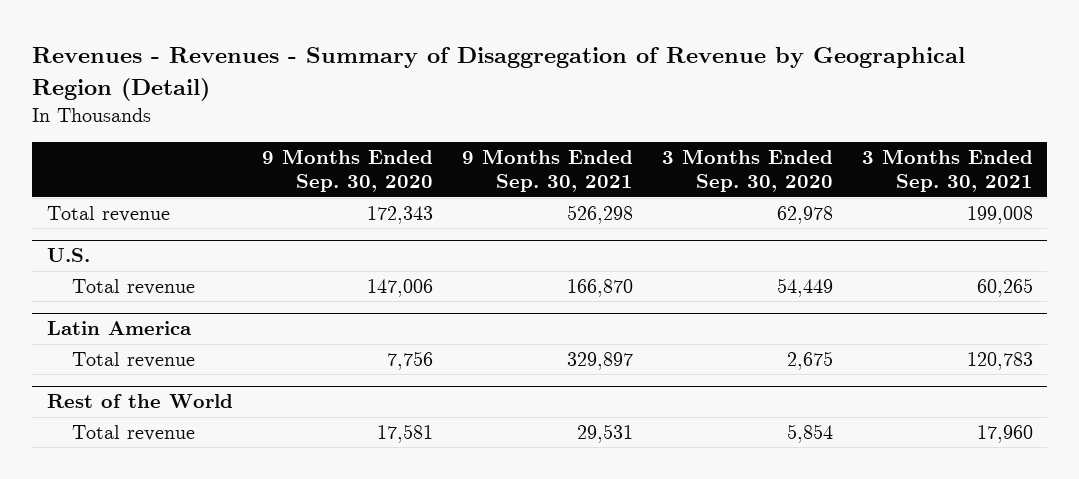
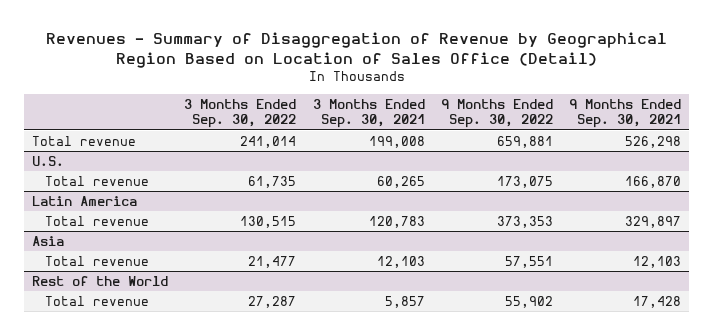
[32,47,966,101] Revenues - Revenues - Summary of Disaggregation of Revenue by Geographical Region (Detail) -> [45,32,667,68] Revenues - Summary of Disaggregation of Revenue by Geographical Region Based on Location of Sales Office (Detail)
[261,149,433,193] 9 Months Ended Sep. 30, 2020 -> none
[661,149,833,193] 3 Months Ended Sep. 30, 2020 -> none
none -> [184,98,297,129] 3 Months Ended Sep. 30, 2022
none -> [440,98,553,129] 9 Months Ended Sep. 30, 2022
none -> [32,235,65,246] Asia
none -> [45,255,150,266] Total revenue
[576,424,633,444] 29,531 -> [632,295,681,308] 17,428
[976,425,1033,444] 17,960 -> [384,295,425,308] 5,857

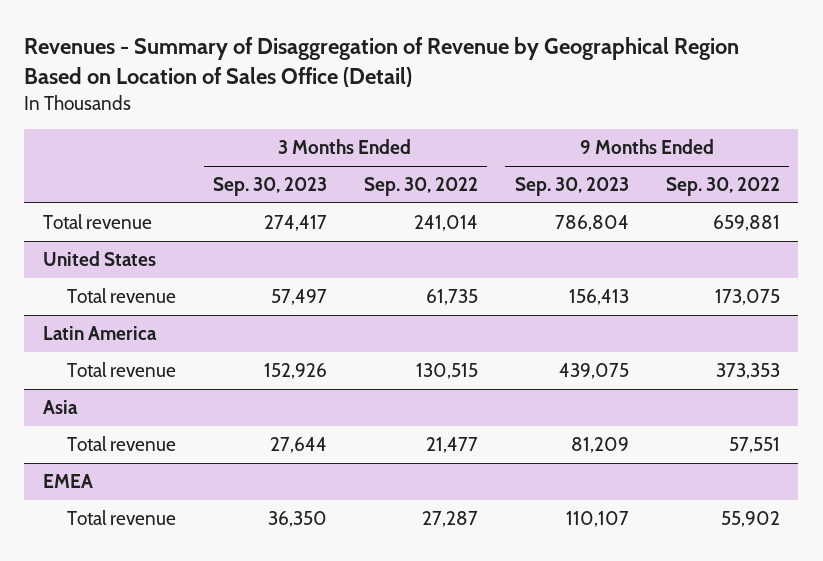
[312,98,425,129] 3 Months Ended Sep. 30, 2021 -> none
[568,98,681,129] 9 Months Ended Sep. 30, 2021 -> none
none -> [212,177,327,197] Sep. 30, 2023
none -> [514,177,629,197] Sep. 30, 2023
[32,155,65,166] U.S. -> [42,251,156,267] United States
[32,275,169,286] Rest of the World -> none
none -> [42,474,93,489] EMEA

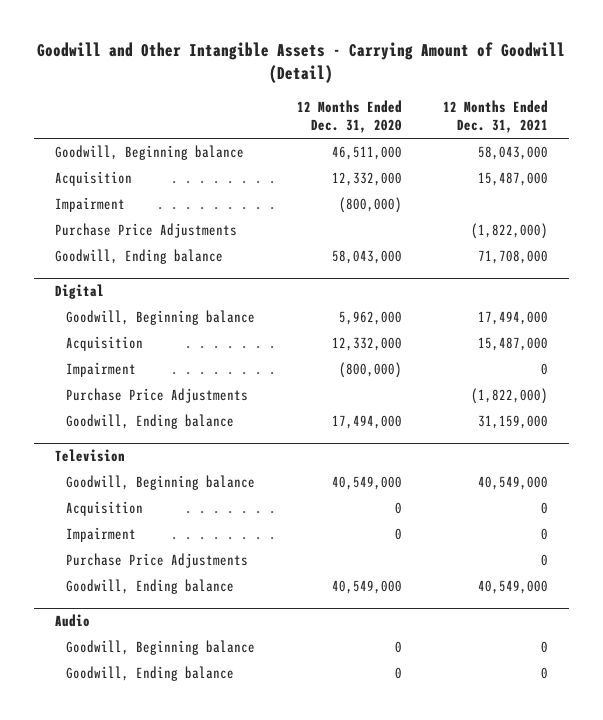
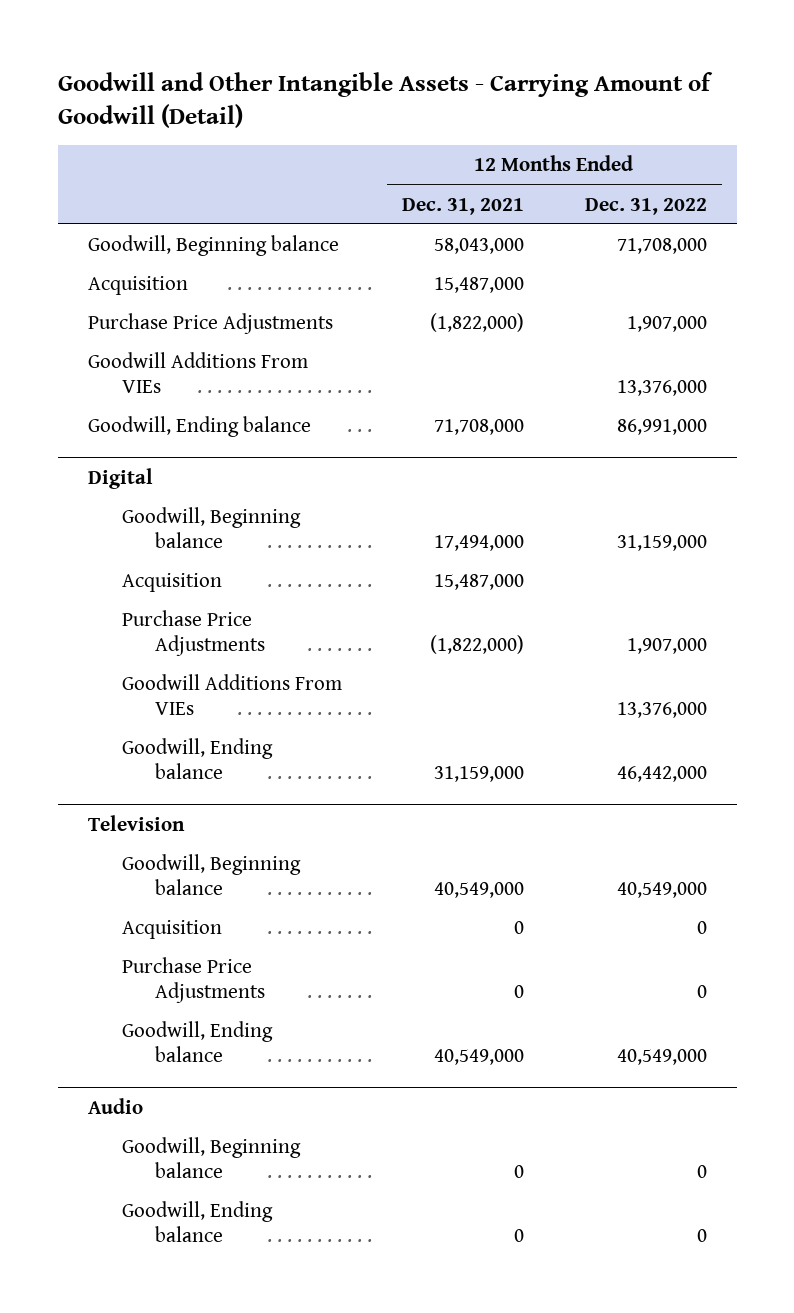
[296,99,402,134] 12 Months Ended Dec. 31, 2020 -> none
none -> [584,197,707,215] Dec. 31, 2022
[54,197,125,213] Impairment -> none
none -> [87,352,308,394] Goodwill Additions From VIEs
[65,362,136,378] Impairment -> none
none -> [121,674,342,716] Goodwill Additions From VIEs
[65,527,136,543] Impairment -> none

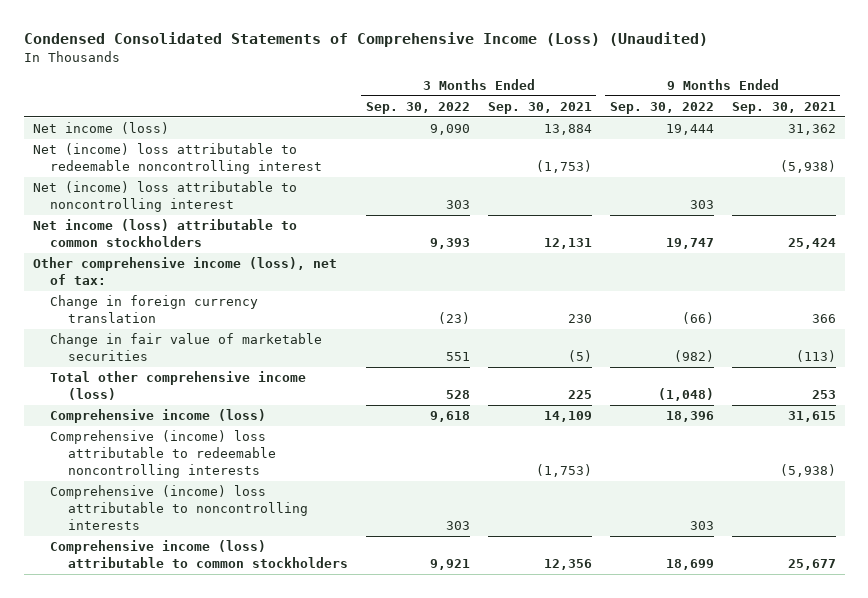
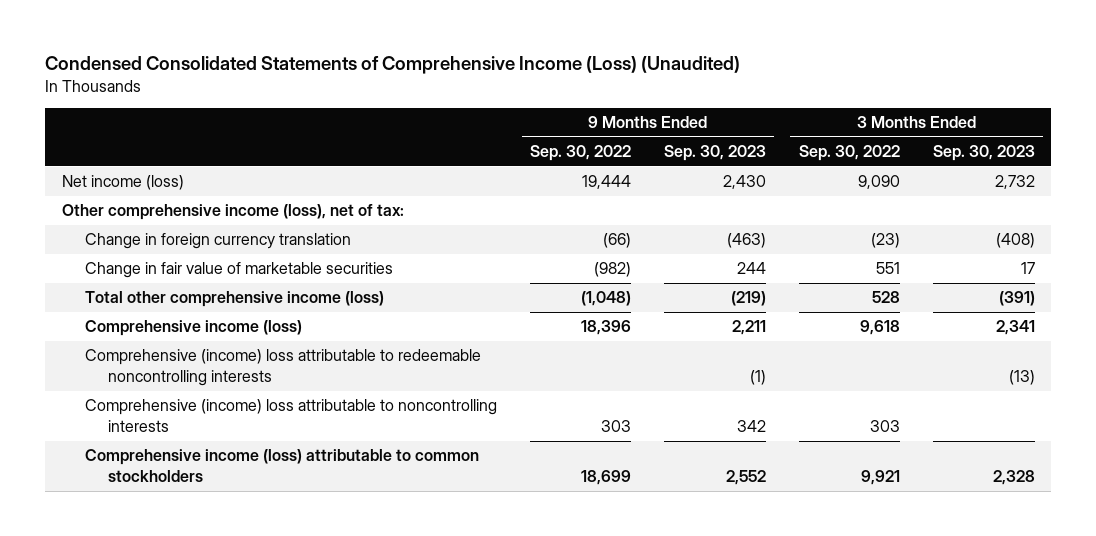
[487,102,592,115] Sep. 30, 2021 -> none
[731,102,836,115] Sep. 30, 2021 -> none
none -> [663,145,766,162] Sep. 30, 2023
none -> [932,145,1035,162] Sep. 30, 2023
[32,143,323,175] Net (income) loss attributable to redeemable noncontrolling interest -> none
[32,181,297,213] Net (income) loss attributable to noncontrolling interest -> none
[32,219,297,248] Net income (loss) attributable to common stockholders -> none

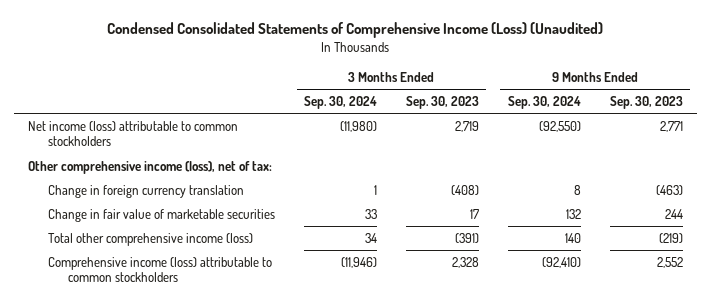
[529,145,631,162] Sep. 30, 2022 -> none
[798,145,900,162] Sep. 30, 2022 -> none
none -> [303,95,377,109] Sep. 30, 2024
none -> [507,95,581,109] Sep. 30, 2024
[61,175,184,191] Net income (loss) -> [28,120,239,147] Net income (loss) attributable to common stockholders
[722,175,766,190] 2,430 -> [659,120,683,132] 2,771
[994,175,1035,190] 2,732 -> [454,120,479,132] 2,719
[84,320,302,337] Comprehensive income (loss) -> none
[84,349,481,386] Comprehensive (income) loss attributable to redeemable noncontrolling interests -> none
[84,399,497,432] Comprehensive (income) loss attributable to noncontrolling interests -> none

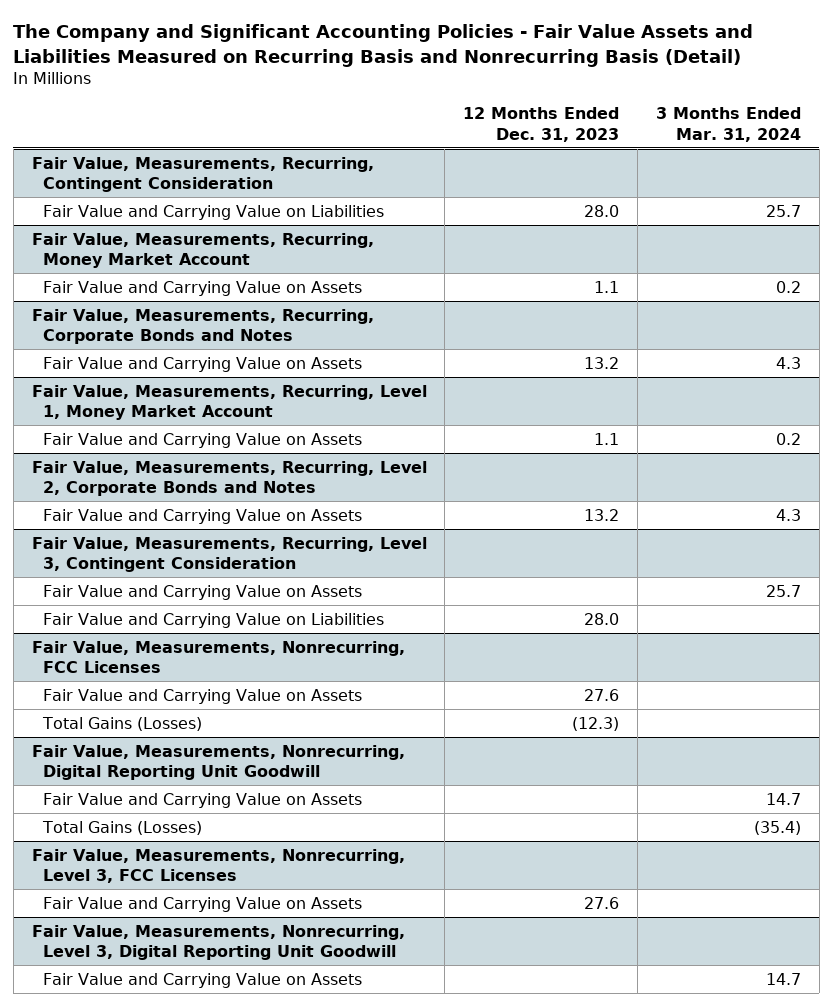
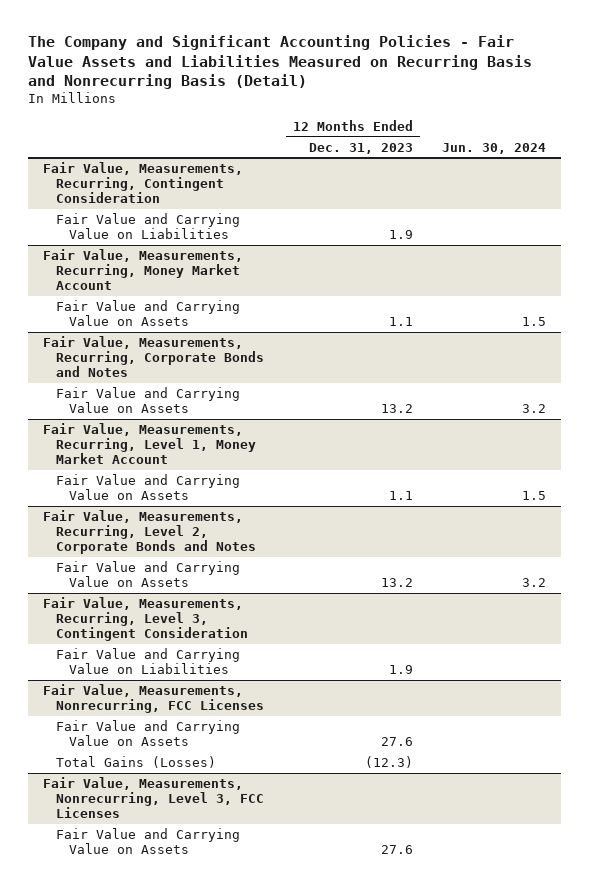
[655,107,801,142] 3 Months Ended Mar. 31, 2024 -> none
none -> [442,142,547,154] Jun. 30, 2024
[584,204,620,217] 28.0 -> [388,229,413,239] 1.9
[43,584,363,600] Fair Value and Carrying Value on Assets -> none
[584,612,620,625] 28.0 -> [388,664,413,674] 1.9
[31,744,405,780] Fair Value, Measurements, Nonrecurring, Digital Reporting Unit Goodwill -> none
[43,792,363,808] Fair Value and Carrying Value on Assets -> none
[42,820,203,835] Total Gains (Losses) -> none
[31,924,405,960] Fair Value, Measurements, Nonrecurring, Level 3, Digital Reporting Unit Goodwill -> none
[43,972,363,988] Fair Value and Carrying Value on Assets -> none

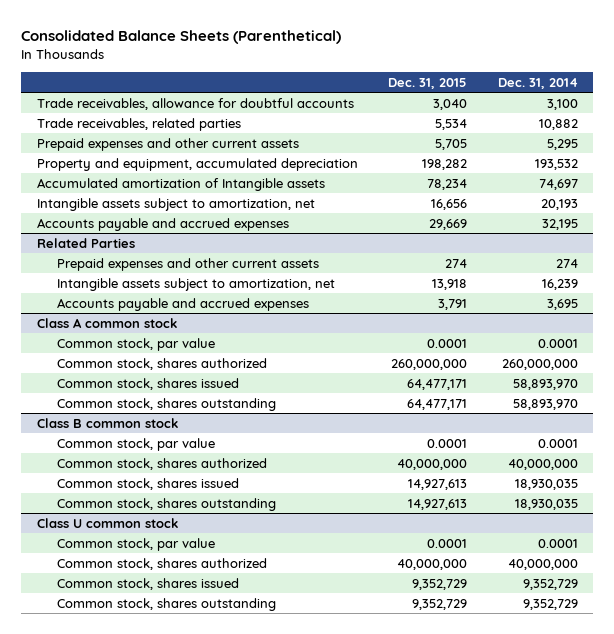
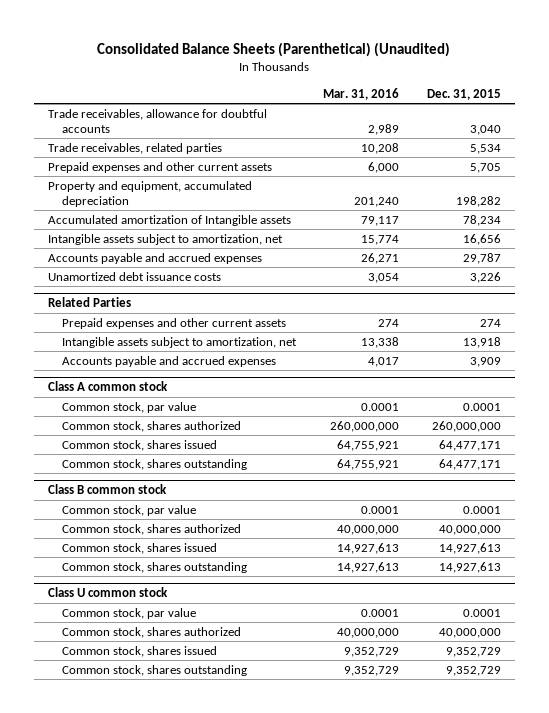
[21,30,342,45] Consolidated Balance Sheets (Parenthetical) -> [97,41,451,57] Consolidated Balance Sheets (Parenthetical) (Unaudited)
[497,77,578,89] Dec. 31, 2014 -> none
none -> [323,87,400,100] Mar. 31, 2016
[429,218,468,230] 29,669 -> [463,252,502,264] 29,787
none -> [47,271,221,281] Unamortized debt issuance costs
[438,298,468,310] 3,791 -> [470,356,502,367] 3,909

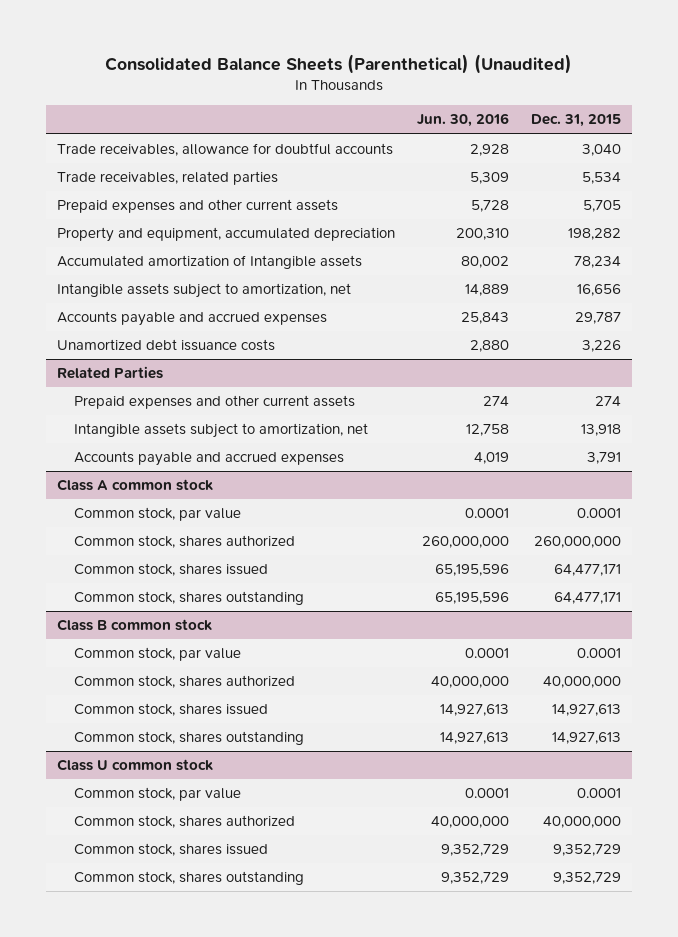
[323,87,400,100] Mar. 31, 2016 -> none
none -> [417,113,510,128] Jun. 30, 2016
[470,356,502,367] 3,909 -> [587,452,622,465] 3,791

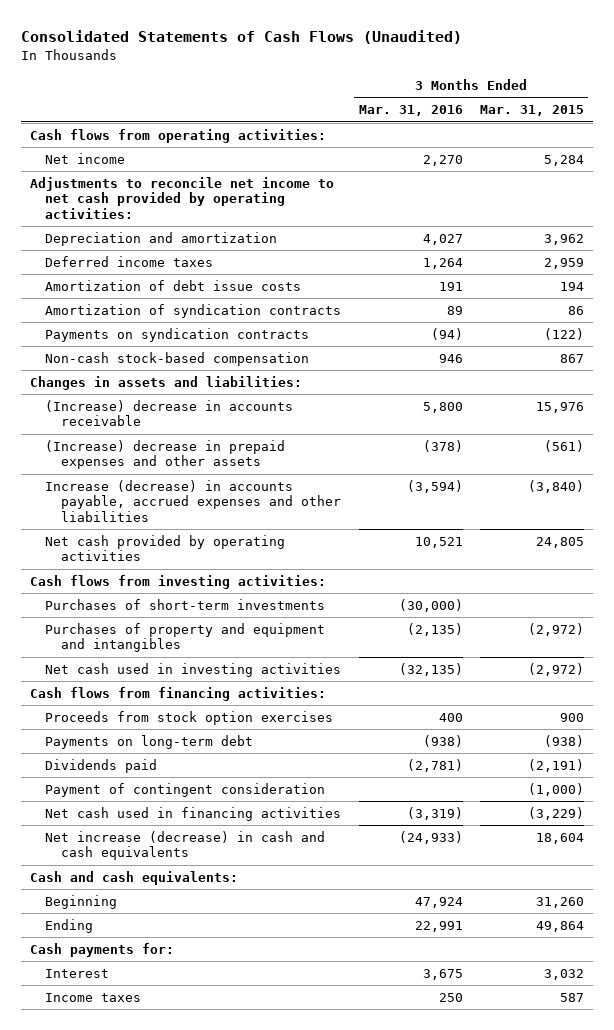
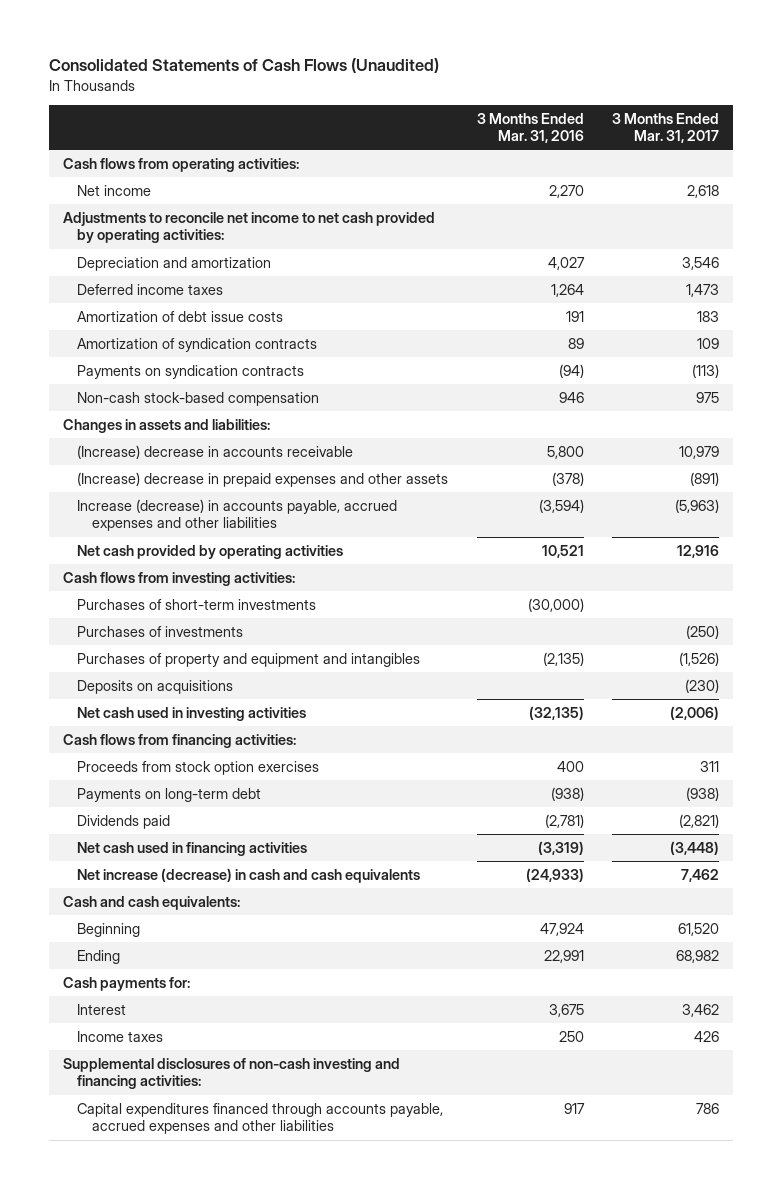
[480,105,585,117] Mar. 31, 2015 -> none
none -> [612,112,720,143] 3 Months Ended Mar. 31, 2017
none -> [77,625,244,637] Purchases of investments
none -> [77,679,234,694] Deposits on acquisitions
[45,783,326,798] Payment of contingent consideration -> none
none -> [63,1057,401,1090] Supplemental disclosures of non-cash investing and financing activities:
none -> [77,1102,444,1135] Capital expenditures financed through accounts payable, accrued expenses and other liabilities

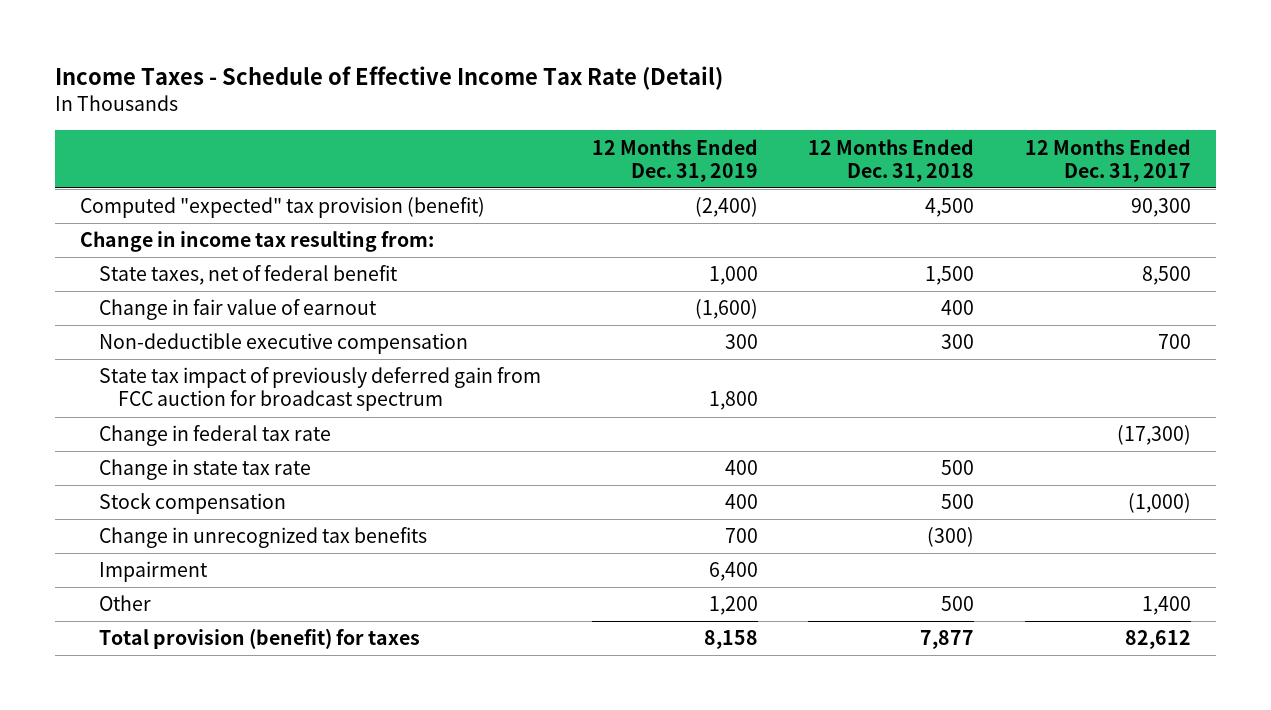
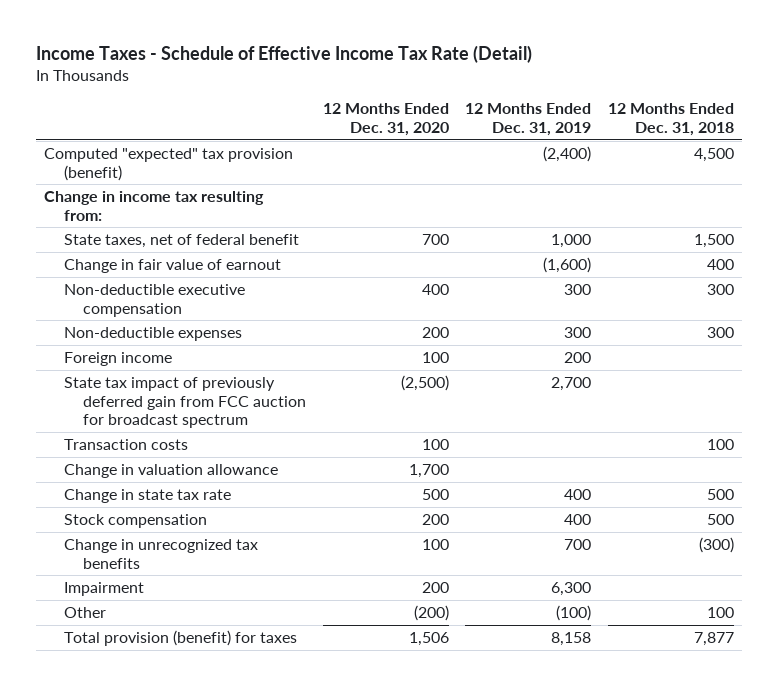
[1024,138,1191,182] 12 Months Ended Dec. 31, 2017 -> none
none -> [322,103,449,136] 12 Months Ended Dec. 31, 2020
[98,425,331,447] Change in federal tax rate -> none
none -> [63,326,242,341] Non-deductible expenses
none -> [63,351,172,366] Foreign income
[708,391,758,411] 1,800 -> [551,376,592,391] 2,700
none -> [63,438,188,450] Transaction costs
none -> [63,463,278,478] Change in valuation allowance
[708,562,758,582] 6,400 -> [551,581,592,596] 6,300
[708,596,758,616] 1,200 -> [556,604,592,621] (100)
[941,596,975,612] 500 -> [707,606,735,618] 100

